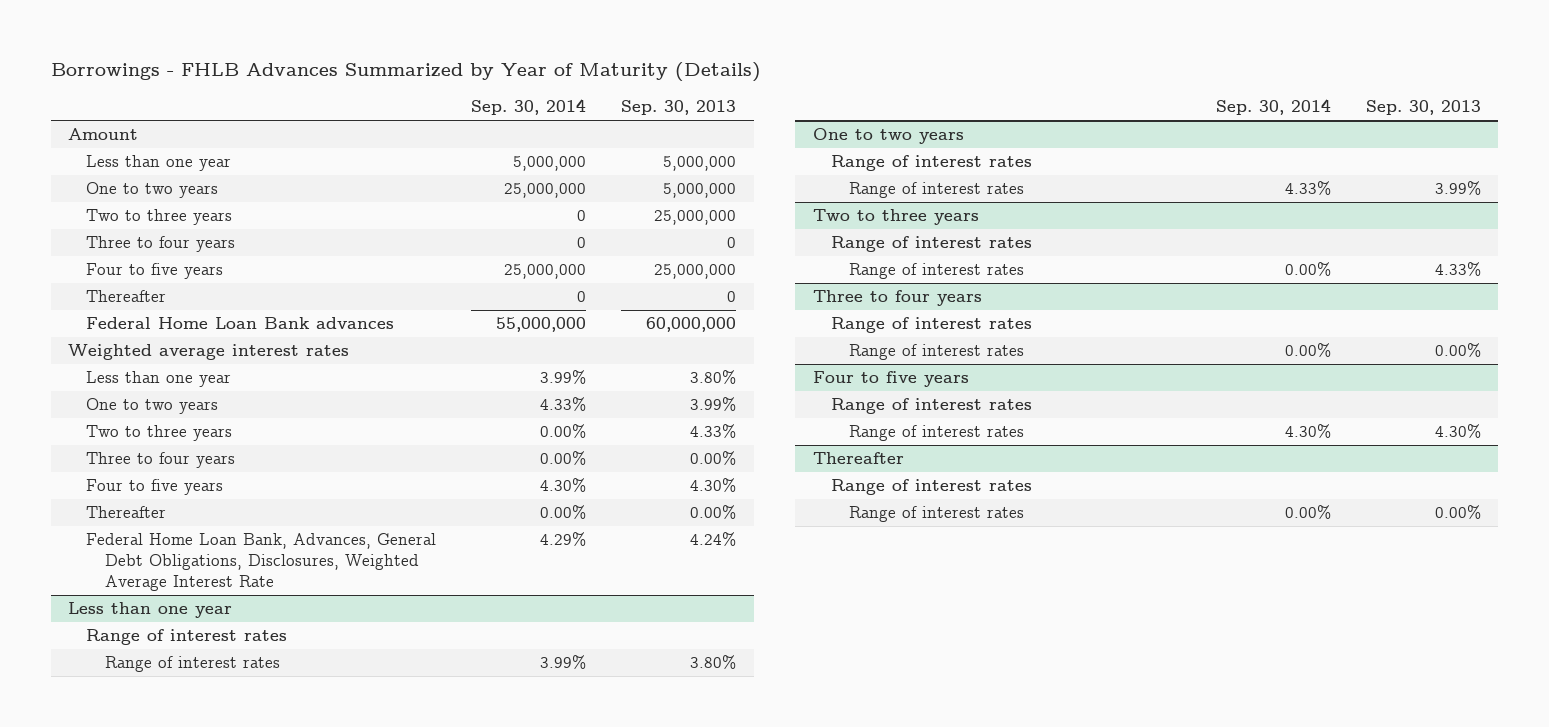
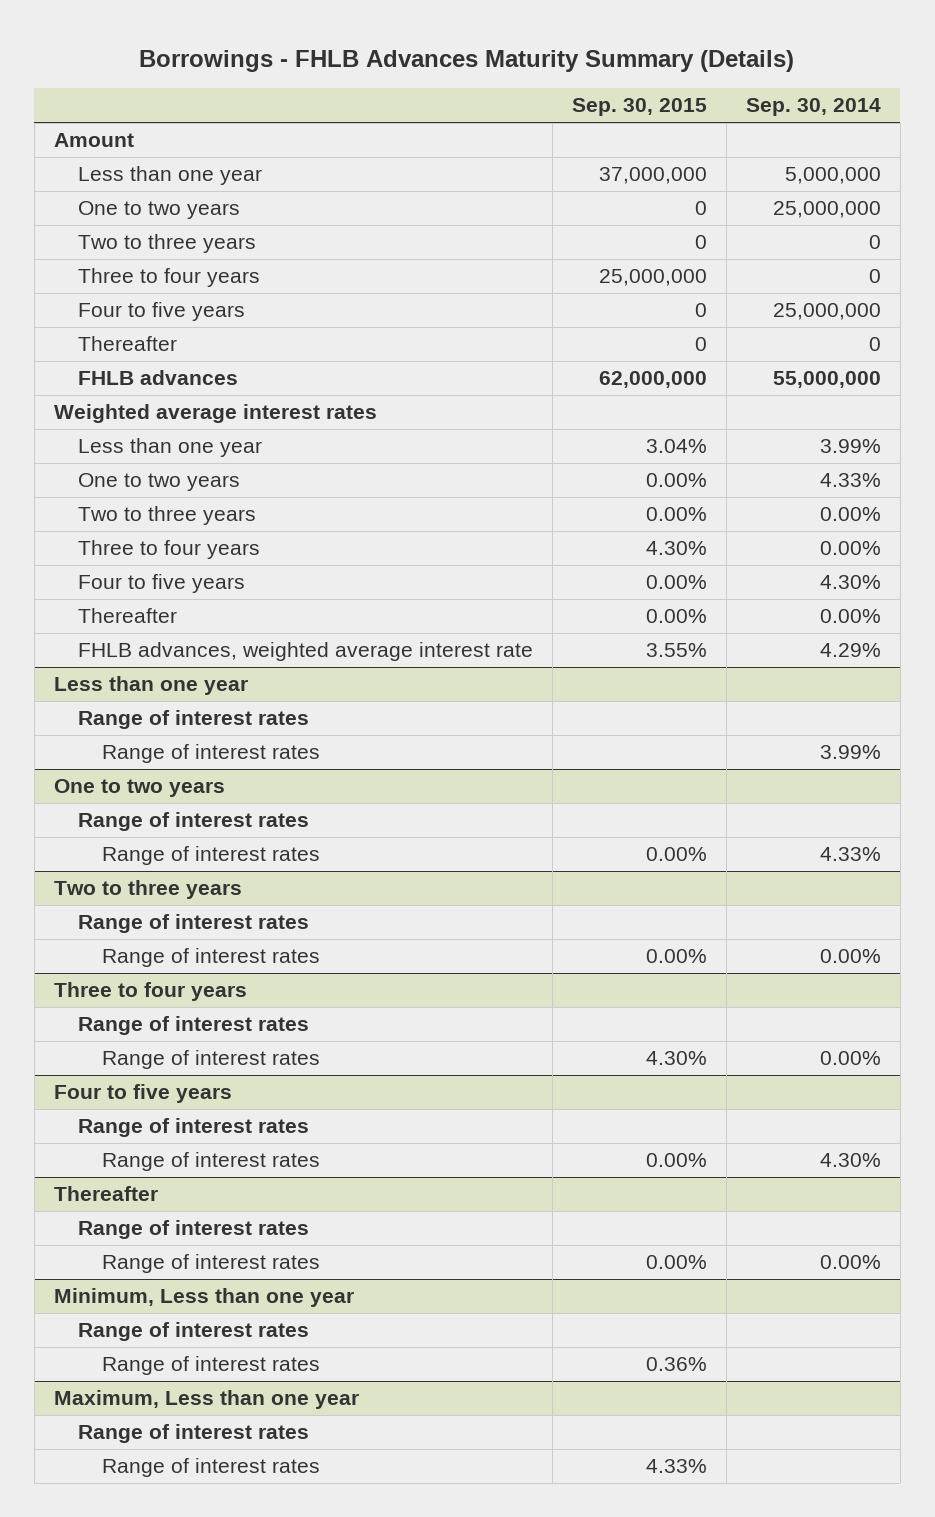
[50,62,761,83] Borrowings - FHLB Advances Summarized by Year of Maturity (Details) -> [139,50,795,73] Borrowings - FHLB Advances Maturity Summary (Details)
[621,100,737,116] Sep. 30, 2013 -> none
none -> [572,98,708,117] Sep. 30, 2015
[86,317,395,330] Federal Home Loan Bank advances -> [78,370,239,386] FHLB advances
[86,533,437,591] Federal Home Loan Bank, Advances, General Debt Obligations, Disclosures, Weighted Average Interest Rate -> [78,642,534,662] FHLB advances, weighted average interest rate
none -> [53,1288,354,1308] Minimum, Less than one year
none -> [78,1322,310,1342] Range of interest rates
none -> [102,1356,321,1376] Range of interest rates
none -> [53,1390,359,1410] Maximum, Less than one year
none -> [78,1424,310,1444] Range of interest rates
none -> [102,1458,321,1478] Range of interest rates

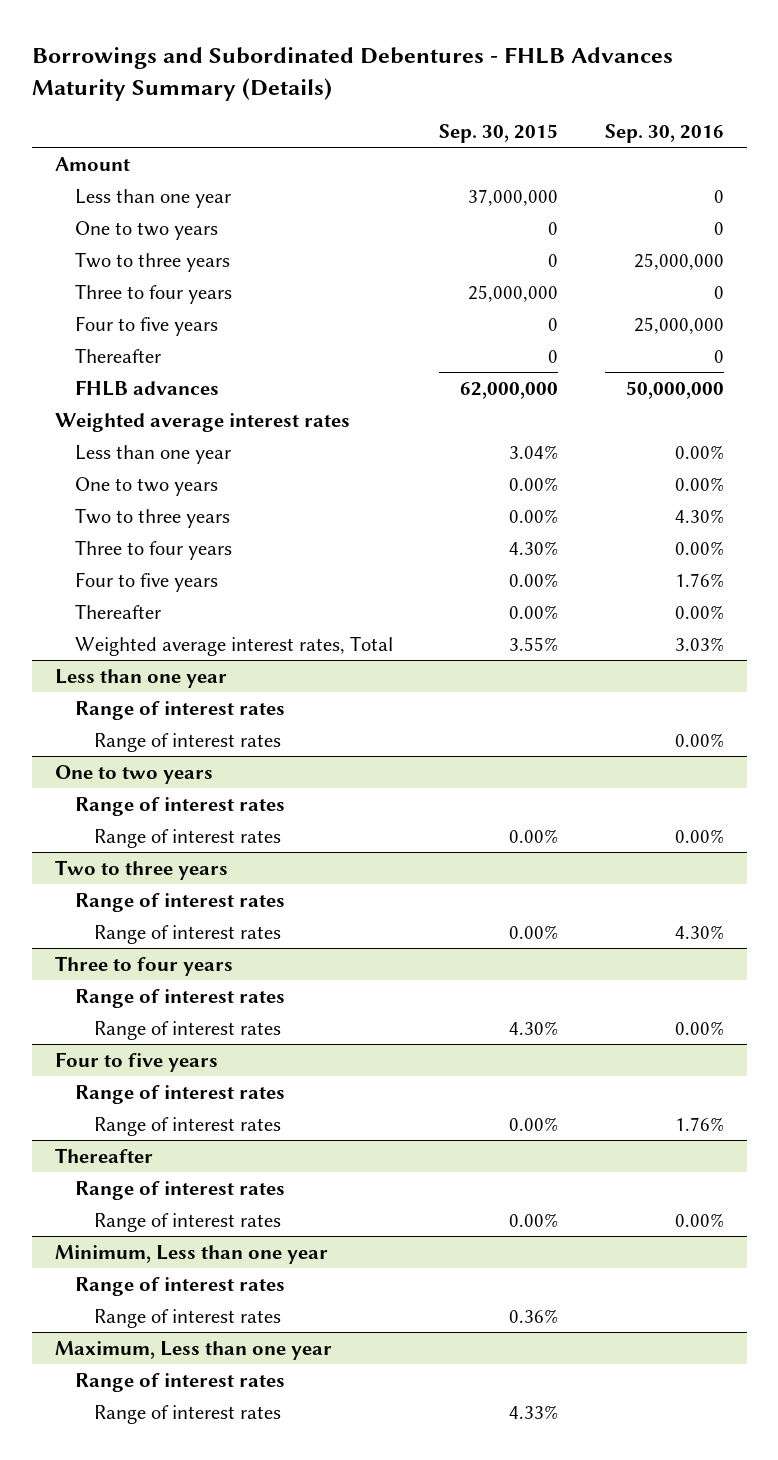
[139,50,795,73] Borrowings - FHLB Advances Maturity Summary (Details) -> [31,47,673,101] Borrowings and Subordinated Debentures - FHLB Advances Maturity Summary (Details)
[745,98,881,117] Sep. 30, 2014 -> none
none -> [604,123,724,143] Sep. 30, 2016
[78,642,534,662] FHLB advances, weighted average interest rate -> [74,635,393,656] Weighted average interest rates, Total

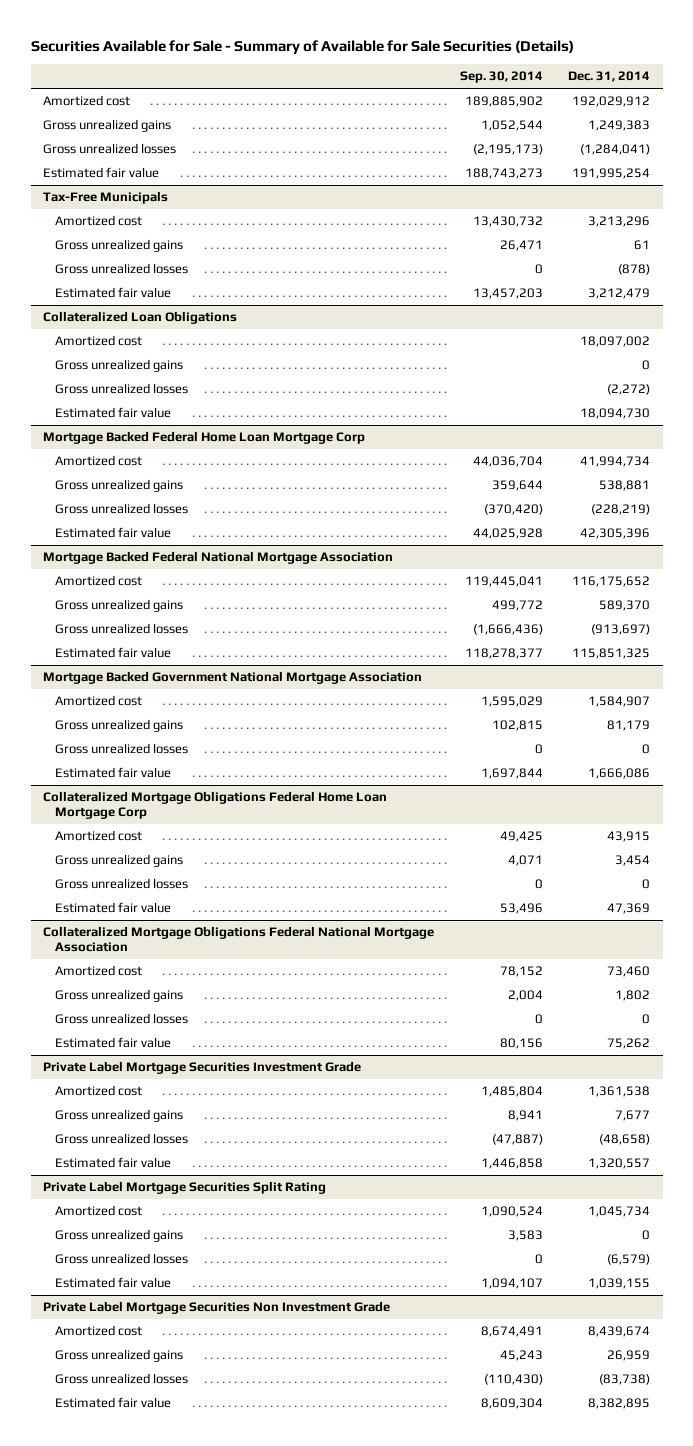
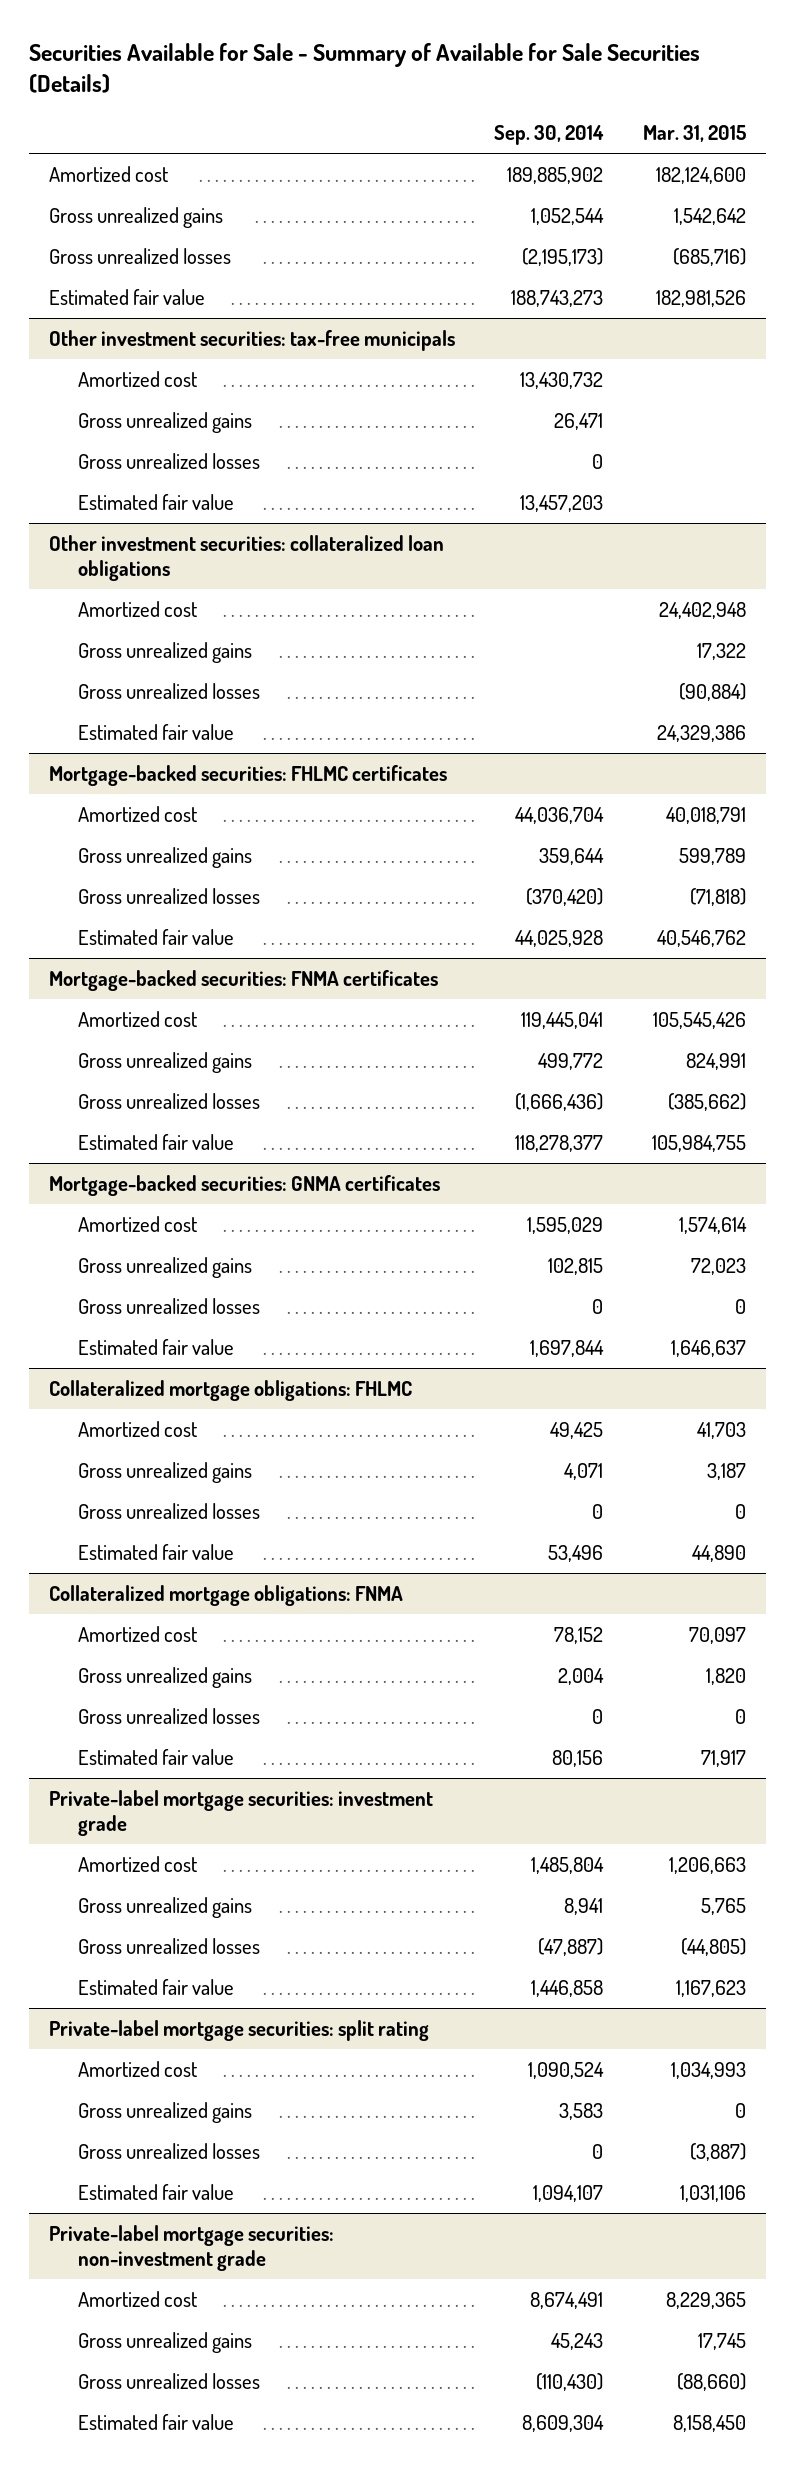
[567,71,650,83] Dec. 31, 2014 -> none
none -> [642,125,746,143] Mar. 31, 2015
[43,191,169,205] Tax-Free Municipals -> [48,329,455,351] Other investment securities: tax-free municipals
[43,311,238,325] Collateralized Loan Obligations -> [48,534,444,582] Other investment securities: collateralized loan obligations
[43,431,366,445] Mortgage Backed Federal Home Loan Mortgage Corp -> [48,764,447,786] Mortgage-backed securities: FHLMC certificates
[43,551,394,565] Mortgage Backed Federal National Mortgage Association -> [48,969,438,991] Mortgage-backed securities: FNMA certificates
[43,671,423,685] Mortgage Backed Government National Mortgage Association -> [48,1174,440,1196] Mortgage-backed securities: GNMA certificates
[43,791,388,820] Collateralized Mortgage Obligations Federal Home Loan Mortgage Corp -> [48,1379,412,1401] Collateralized mortgage obligations: FHLMC
[43,926,435,953] Collateralized Mortgage Obligations Federal National Mortgage Association -> [48,1584,403,1606] Collateralized mortgage obligations: FNMA
[43,1061,362,1075] Private Label Mortgage Securities Investment Grade -> [48,1789,433,1837] Private-label mortgage securities: investment grade
[43,1181,327,1195] Private Label Mortgage Securities Split Rating -> [48,2019,429,2041] Private-label mortgage securities: split rating
[43,1301,391,1315] Private Label Mortgage Securities Non Investment Grade -> [48,2224,334,2272] Private-label mortgage securities: non-investment grade

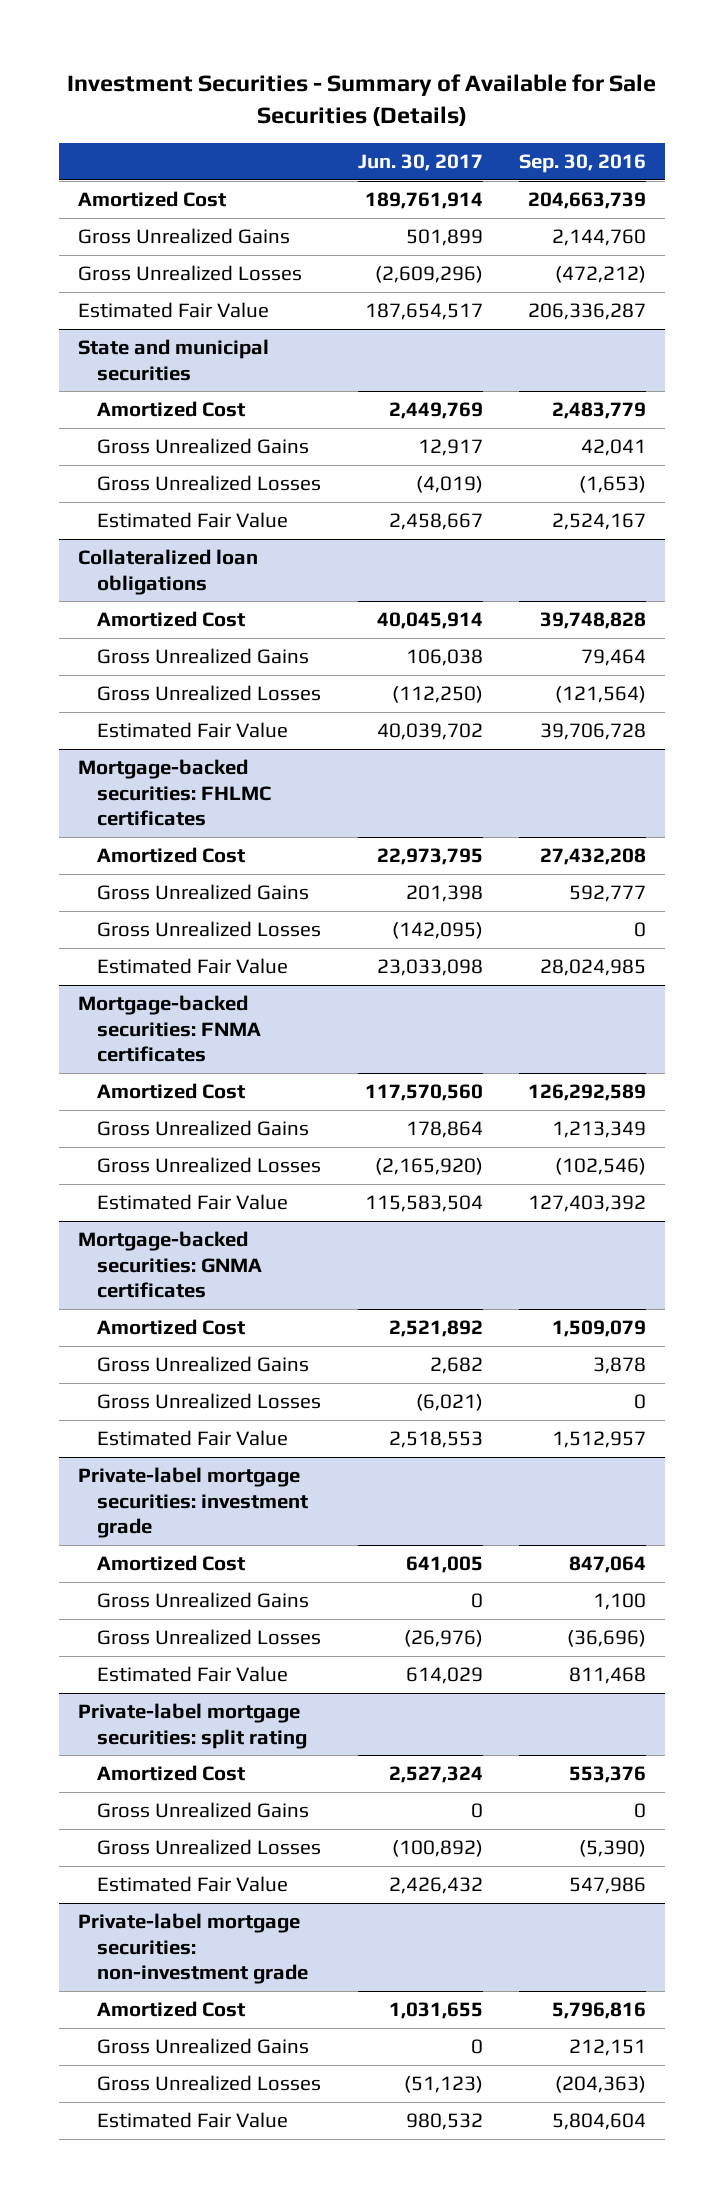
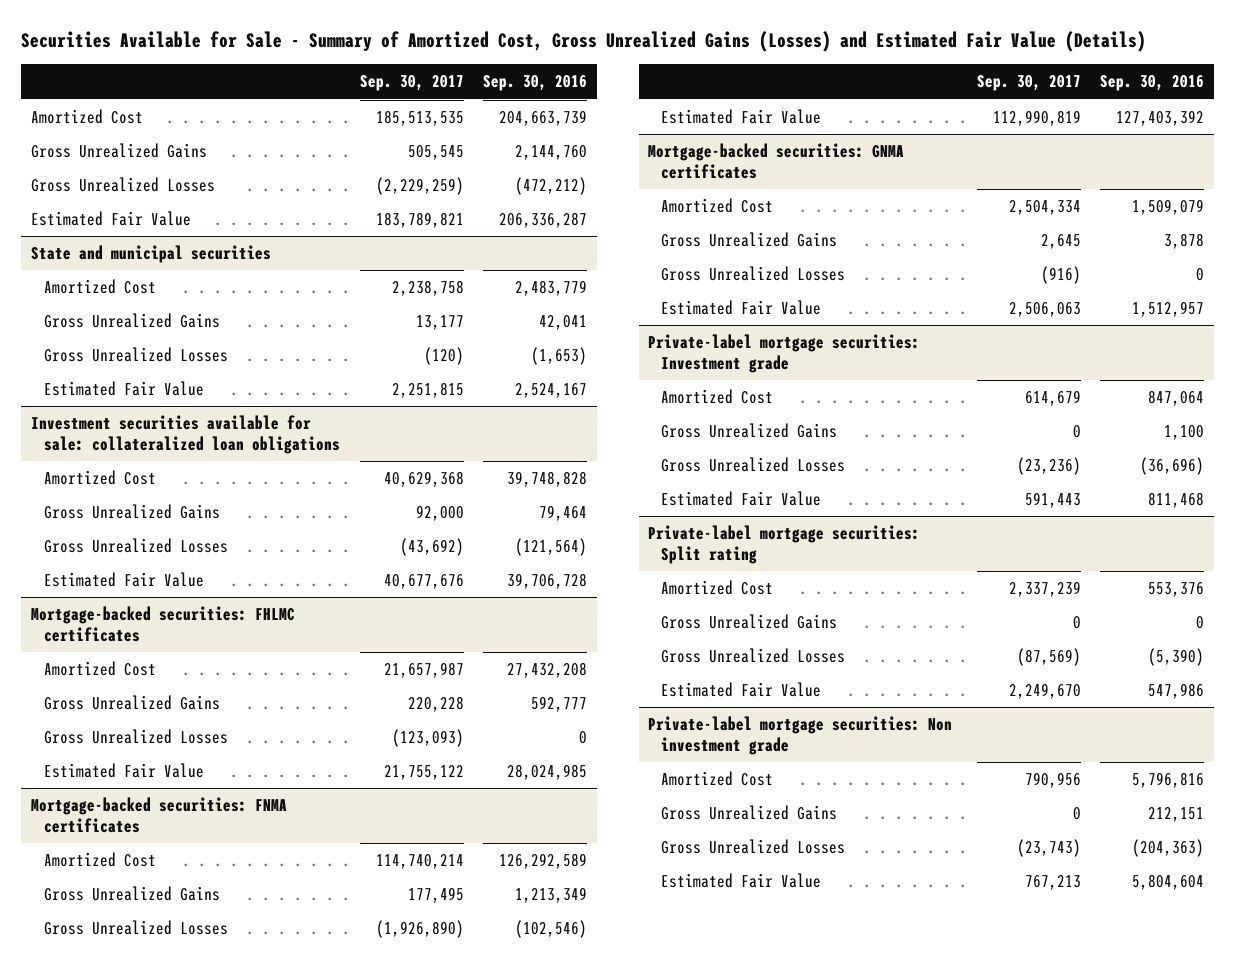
[67,74,657,126] Investment Securities - Summary of Available for Sale Securities (Details) -> [21,31,1147,53] Securities Available for Sale - Summary of Amortized Cost, Gross Unrealized Gains (Losses) and Estimated Fair Value (Details)
[357,154,483,172] Jun. 30, 2017 -> none
none -> [359,75,464,92] Sep. 30, 2017
[77,549,258,595] Collateralized loan obligations -> [31,415,341,455] Investment securities available for sale: collateralized loan obligations
[77,1467,308,1539] Private-label mortgage securities: investment grade -> [648,334,921,374] Private-label mortgage securities: Investment grade
[77,1703,307,1749] Private-label mortgage securities: split rating -> [648,525,921,565] Private-label mortgage securities: Split rating
[77,1913,308,1985] Private-label mortgage securities: non-investment grade -> [648,716,953,756] Private-label mortgage securities: Non investment grade

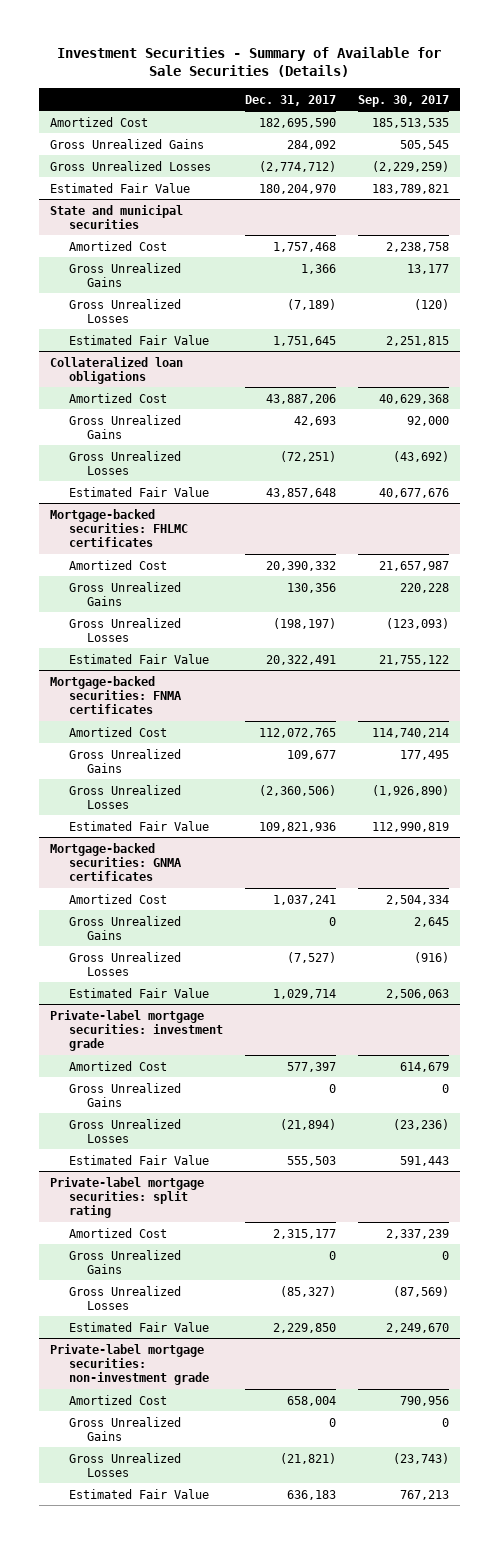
[21,31,1147,53] Securities Available for Sale - Summary of Amortized Cost, Gross Unrealized Gains (Losses) and Estimated Fair Value (Details) -> [57,46,442,78] Investment Securities - Summary of Available for Sale Securities (Details)
[482,75,587,92] Sep. 30, 2016 -> none
none -> [244,94,336,106] Dec. 31, 2017
[31,415,341,455] Investment securities available for sale: collateralized loan obligations -> [50,356,184,384] Collateralized loan obligations
[648,334,921,374] Private-label mortgage securities: Investment grade -> [50,1009,223,1051] Private-label mortgage securities: investment grade
[648,525,921,565] Private-label mortgage securities: Split rating -> [50,1176,205,1218] Private-label mortgage securities: split rating
[648,716,953,756] Private-label mortgage securities: Non investment grade -> [50,1343,209,1385] Private-label mortgage securities: non-investment grade

